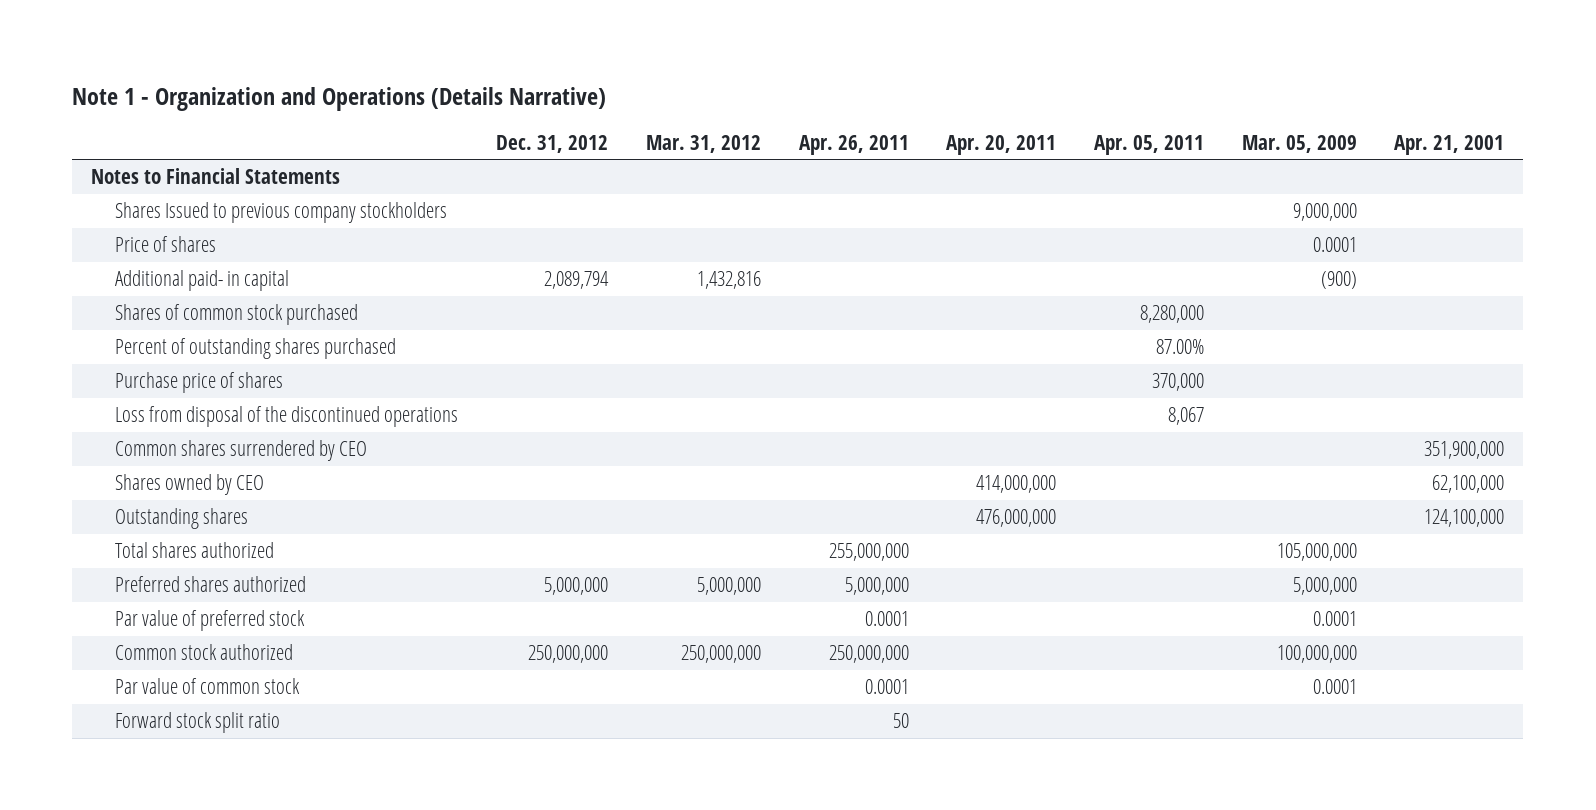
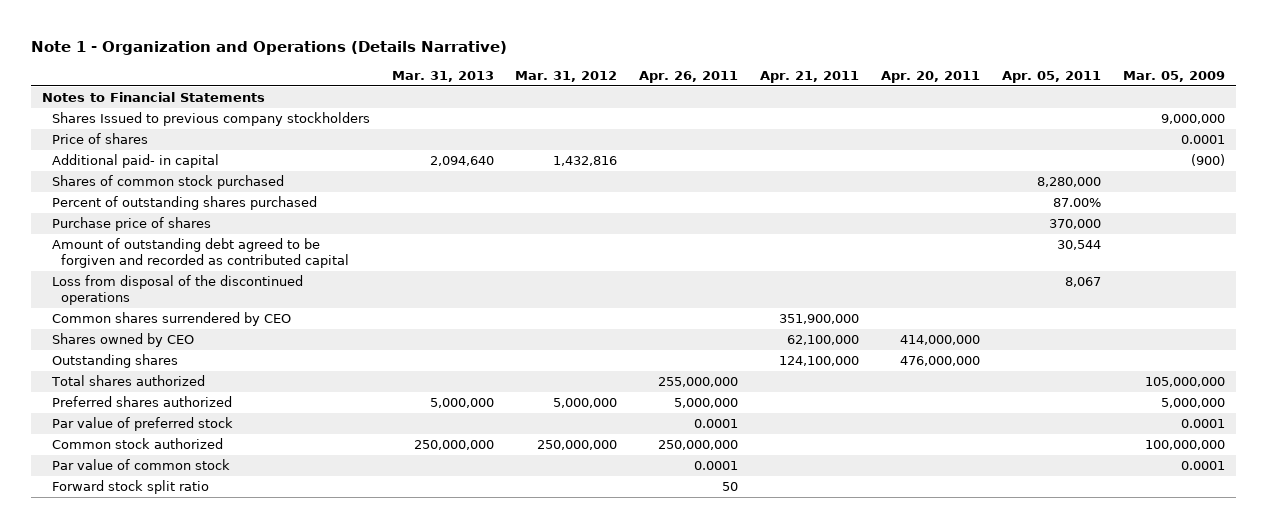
[496,134,609,153] Dec. 31, 2012 -> none
[1394,134,1505,155] Apr. 21, 2001 -> none
none -> [391,70,494,82] Mar. 31, 2013
none -> [760,70,860,83] Apr. 21, 2011
none -> [51,238,350,268] Amount of outstanding debt agreed to be forgiven and recorded as contributed capital

